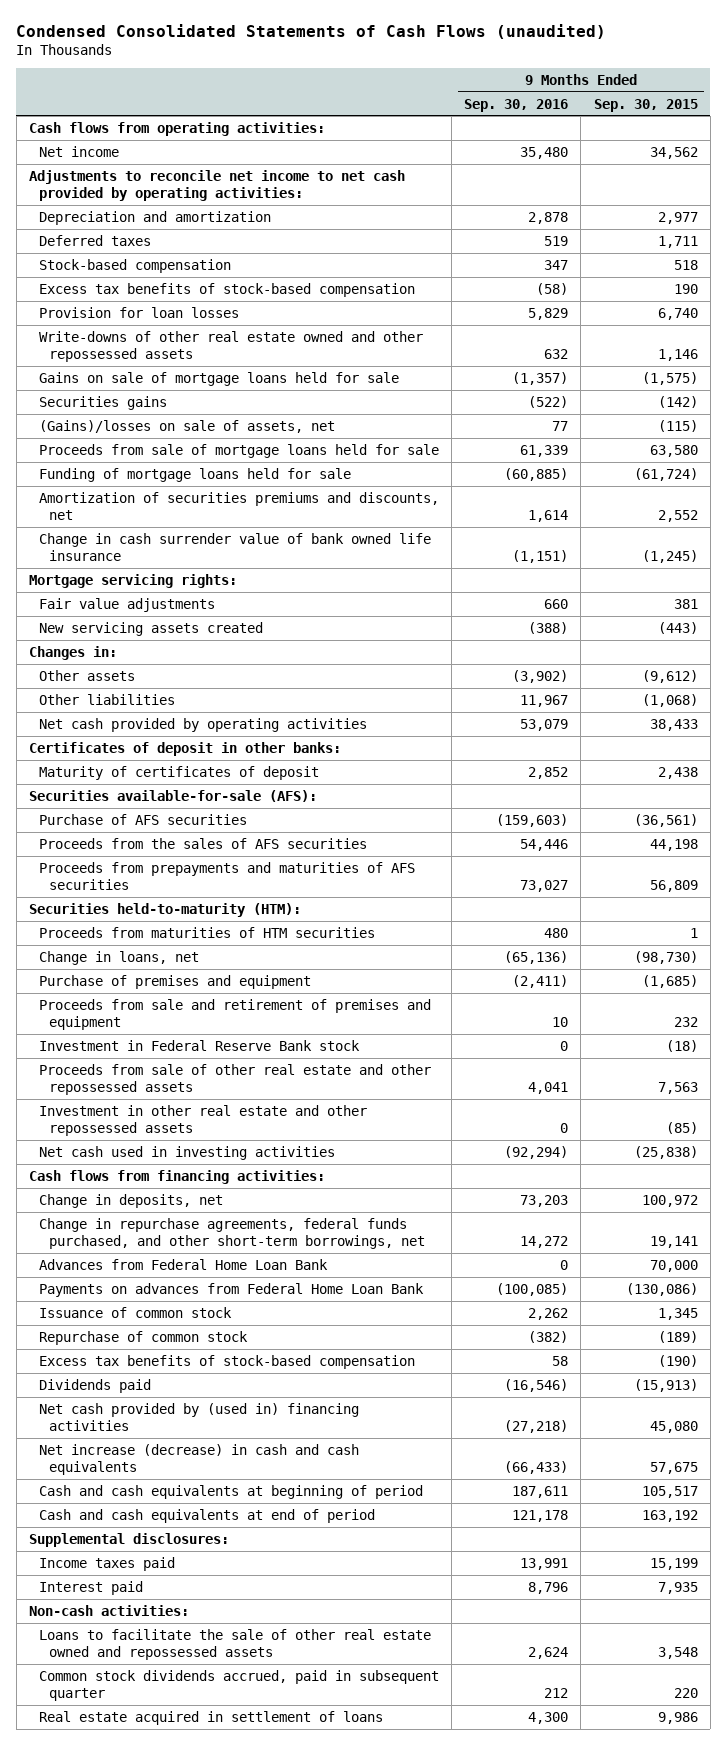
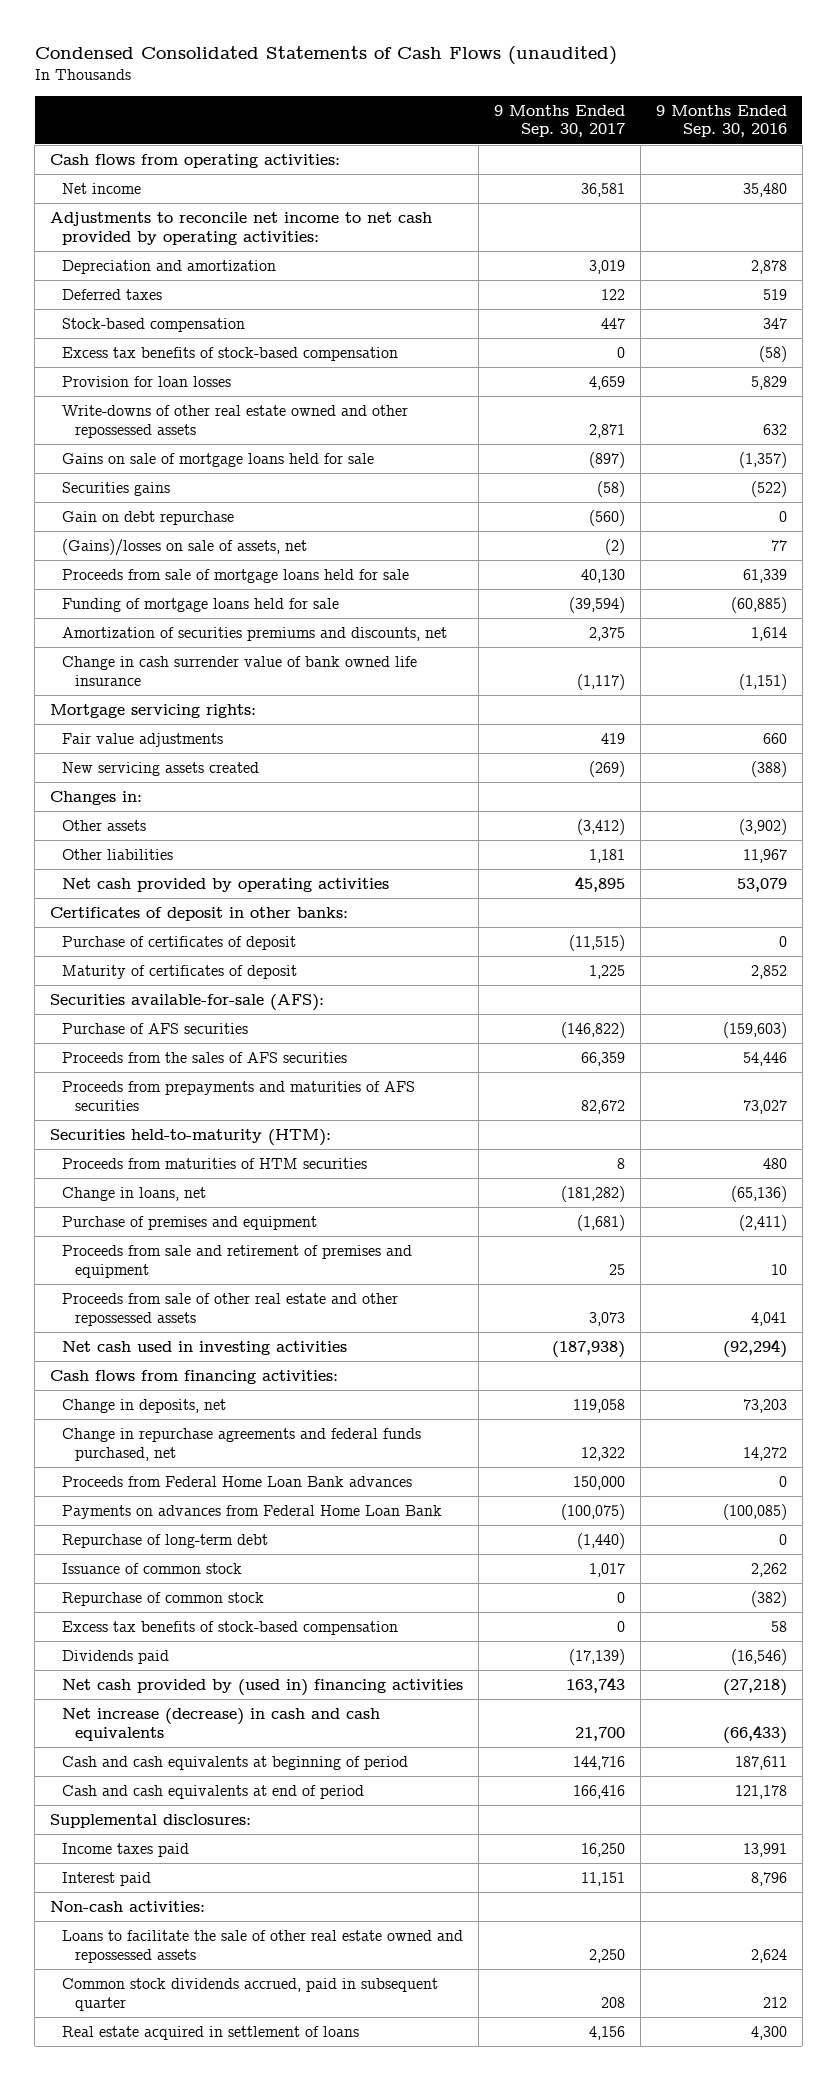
[593,98,698,112] Sep. 30, 2015 -> none
none -> [493,104,625,138] 9 Months Ended Sep. 30, 2017
none -> [62,511,235,526] Gain on debt repurchase
none -> [62,936,297,951] Purchase of certificates of deposit
[38,1039,360,1051] Investment in Federal Reserve Bank stock -> none
[38,1104,367,1136] Investment in other real estate and other repossessed assets -> none
[38,1217,425,1249] Change in repurchase agreements, federal funds purchased, and other short-term borrowings, net -> [62,1428,422,1461] Change in repurchase agreements and federal funds purchased, net
[38,1258,328,1270] Advances from Federal Home Loan Bank -> [62,1476,413,1488] Proceeds from Federal Home Loan Bank advances
none -> [62,1534,269,1549] Repurchase of long-term debt

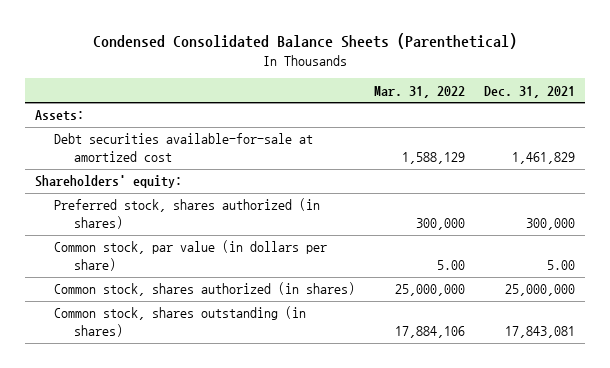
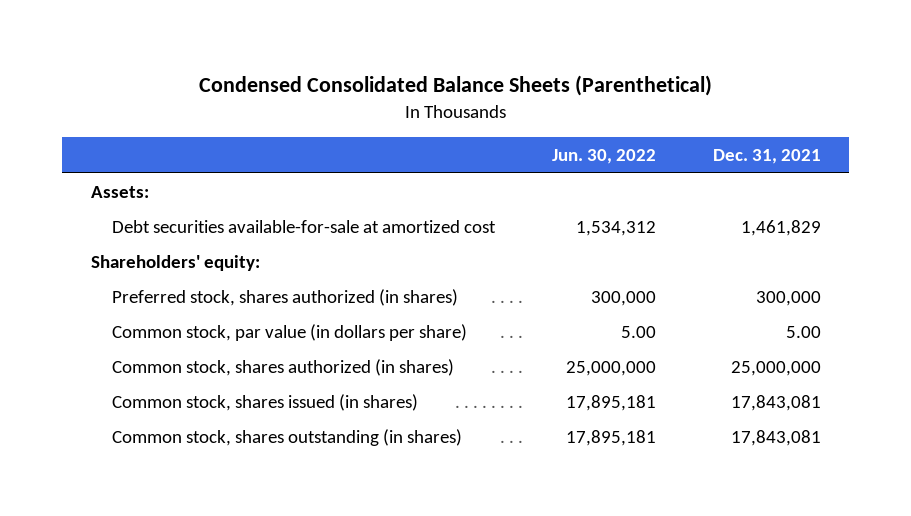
[374,85,466,98] Mar. 31, 2022 -> none
none -> [551,149,656,165] Jun. 30, 2022
none -> [111,393,418,411] Common stock, shares issued (in shares)

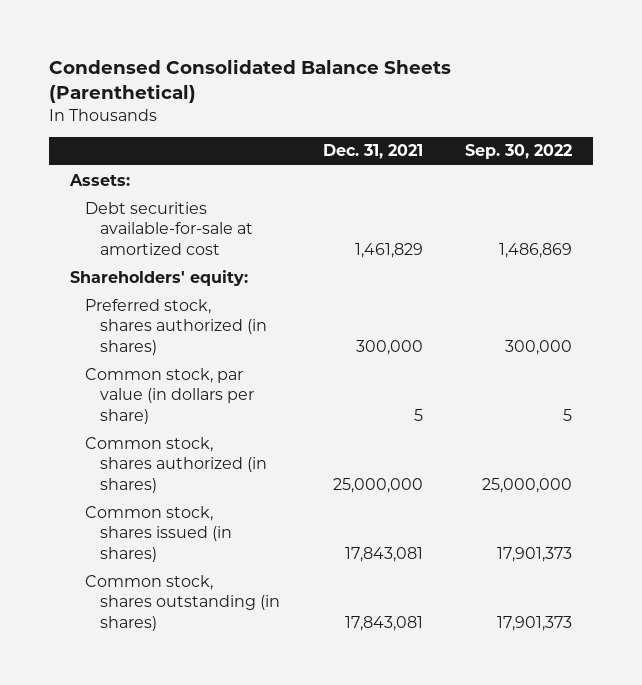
[551,149,656,165] Jun. 30, 2022 -> none
none -> [464,144,572,160] Sep. 30, 2022
[785,325,821,338] 5.00 -> [413,408,423,421] 5

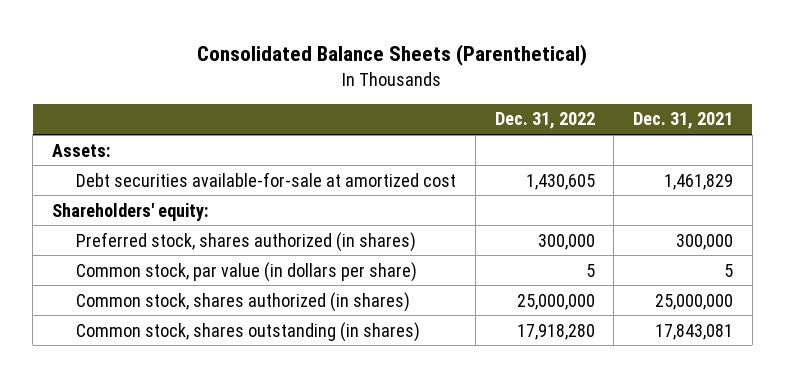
[48,58,451,103] Condensed Consolidated Balance Sheets (Parenthetical) -> [197,43,588,66] Consolidated Balance Sheets (Parenthetical)
[464,144,572,160] Sep. 30, 2022 -> none
none -> [494,112,595,130] Dec. 31, 2022
[85,505,233,562] Common stock, shares issued (in shares) -> none

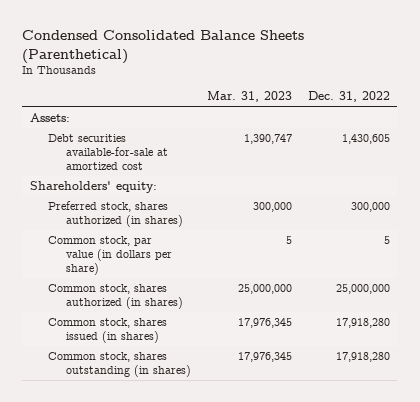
[197,43,588,66] Consolidated Balance Sheets (Parenthetical) -> [22,30,305,64] Condensed Consolidated Balance Sheets (Parenthetical)
[632,112,733,130] Dec. 31, 2021 -> none
none -> [206,91,292,103] Mar. 31, 2023
none -> [48,318,168,344] Common stock, shares issued (in shares)

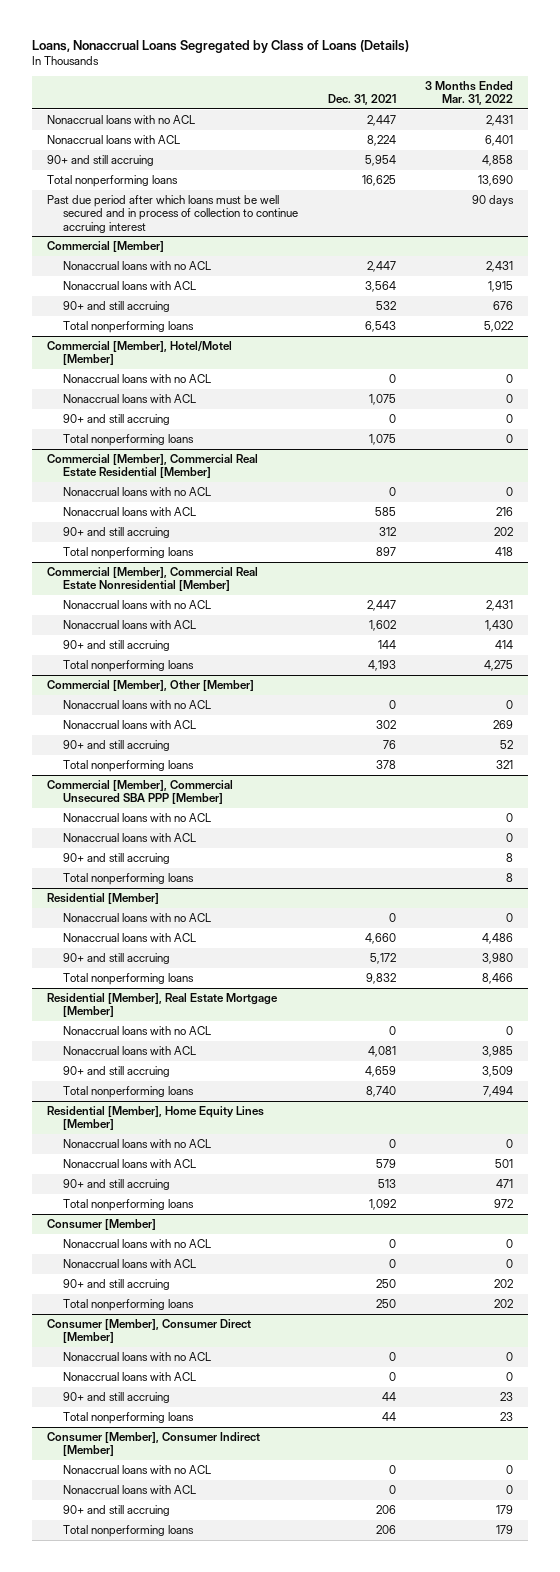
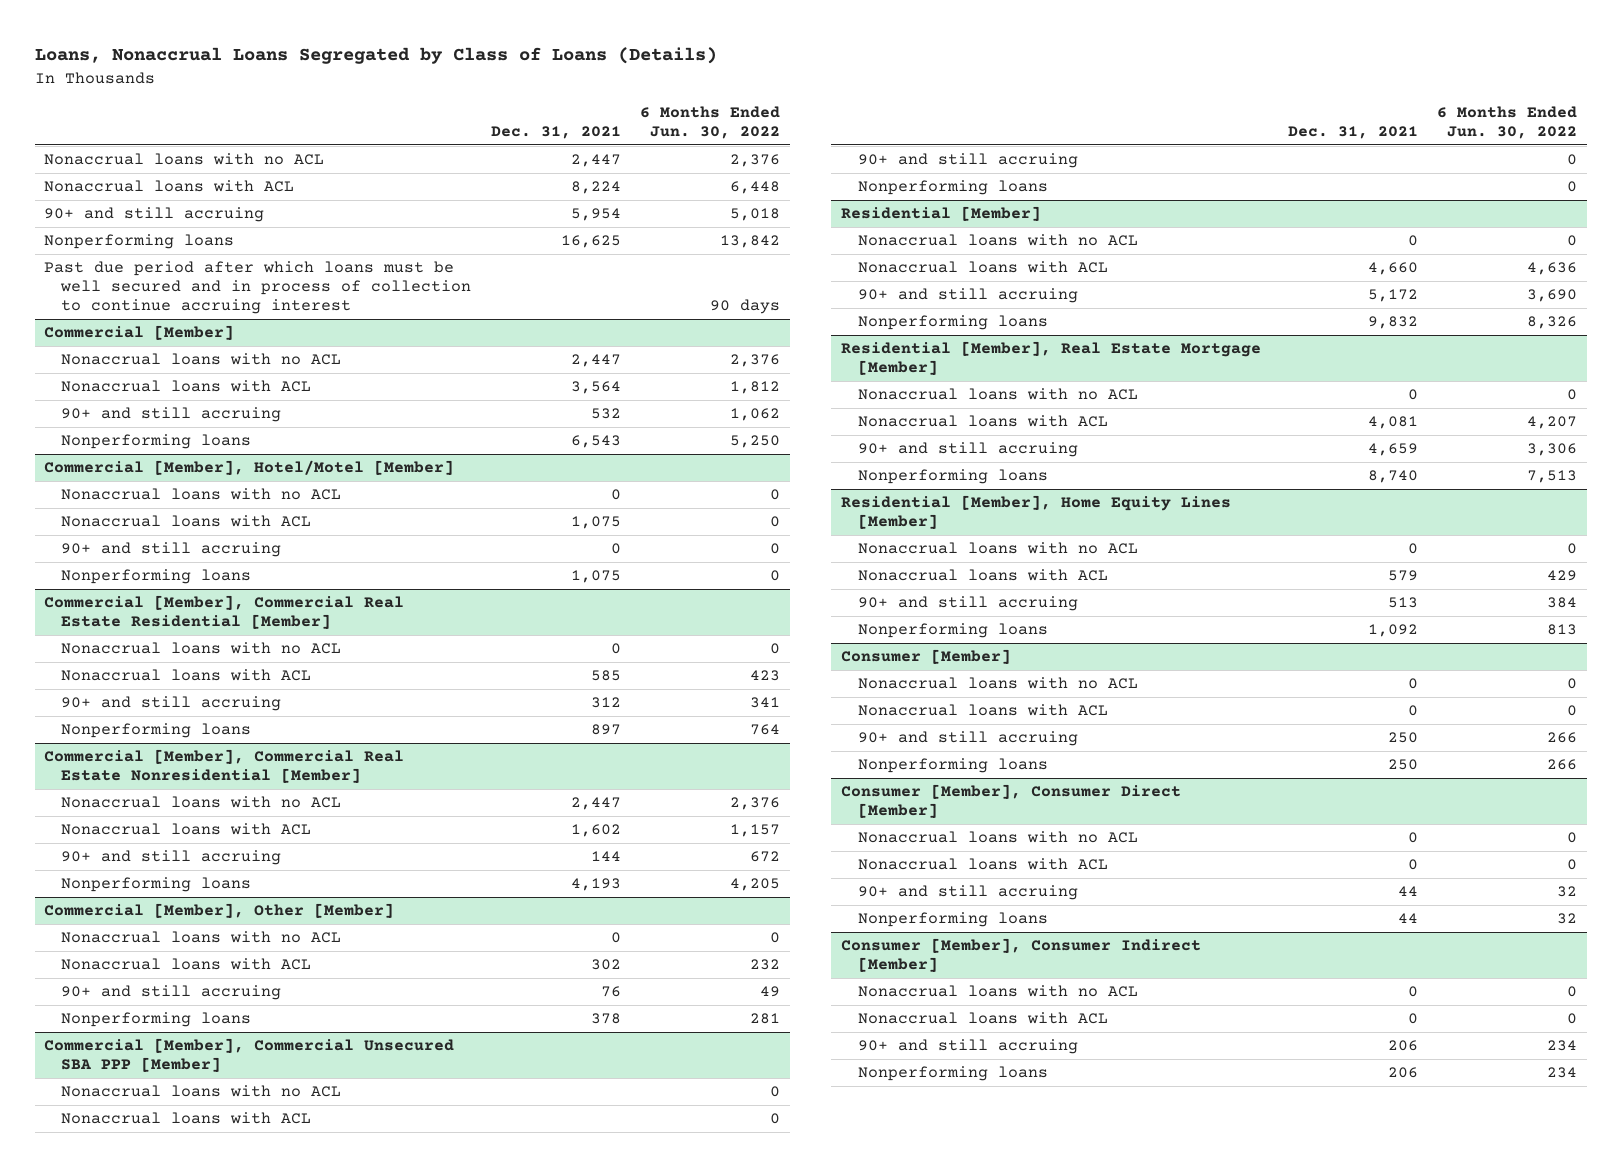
[425,80,514,106] 3 Months Ended Mar. 31, 2022 -> none
none -> [640,106,781,140] 6 Months Ended Jun. 30, 2022
[46,174,178,187] Total nonperforming loans -> [44,234,235,250] Nonperforming loans
[63,320,195,333] Total nonperforming loans -> [61,434,252,450] Nonperforming loans
[63,433,195,446] Total nonperforming loans -> [61,569,252,585] Nonperforming loans
[63,546,195,559] Total nonperforming loans -> [61,723,252,739] Nonperforming loans
[63,659,195,672] Total nonperforming loans -> [61,877,252,893] Nonperforming loans
[63,759,195,772] Total nonperforming loans -> [61,1012,252,1028] Nonperforming loans
[63,872,195,885] Total nonperforming loans -> [858,180,1049,196] Nonperforming loans
[63,972,195,985] Total nonperforming loans -> [858,315,1049,331] Nonperforming loans
[63,1085,195,1098] Total nonperforming loans -> [858,469,1049,485] Nonperforming loans
[63,1198,195,1211] Total nonperforming loans -> [858,623,1049,639] Nonperforming loans
[63,1298,195,1311] Total nonperforming loans -> [858,758,1049,774] Nonperforming loans
[63,1411,195,1424] Total nonperforming loans -> [858,912,1049,928] Nonperforming loans
[63,1524,195,1537] Total nonperforming loans -> [858,1066,1049,1082] Nonperforming loans

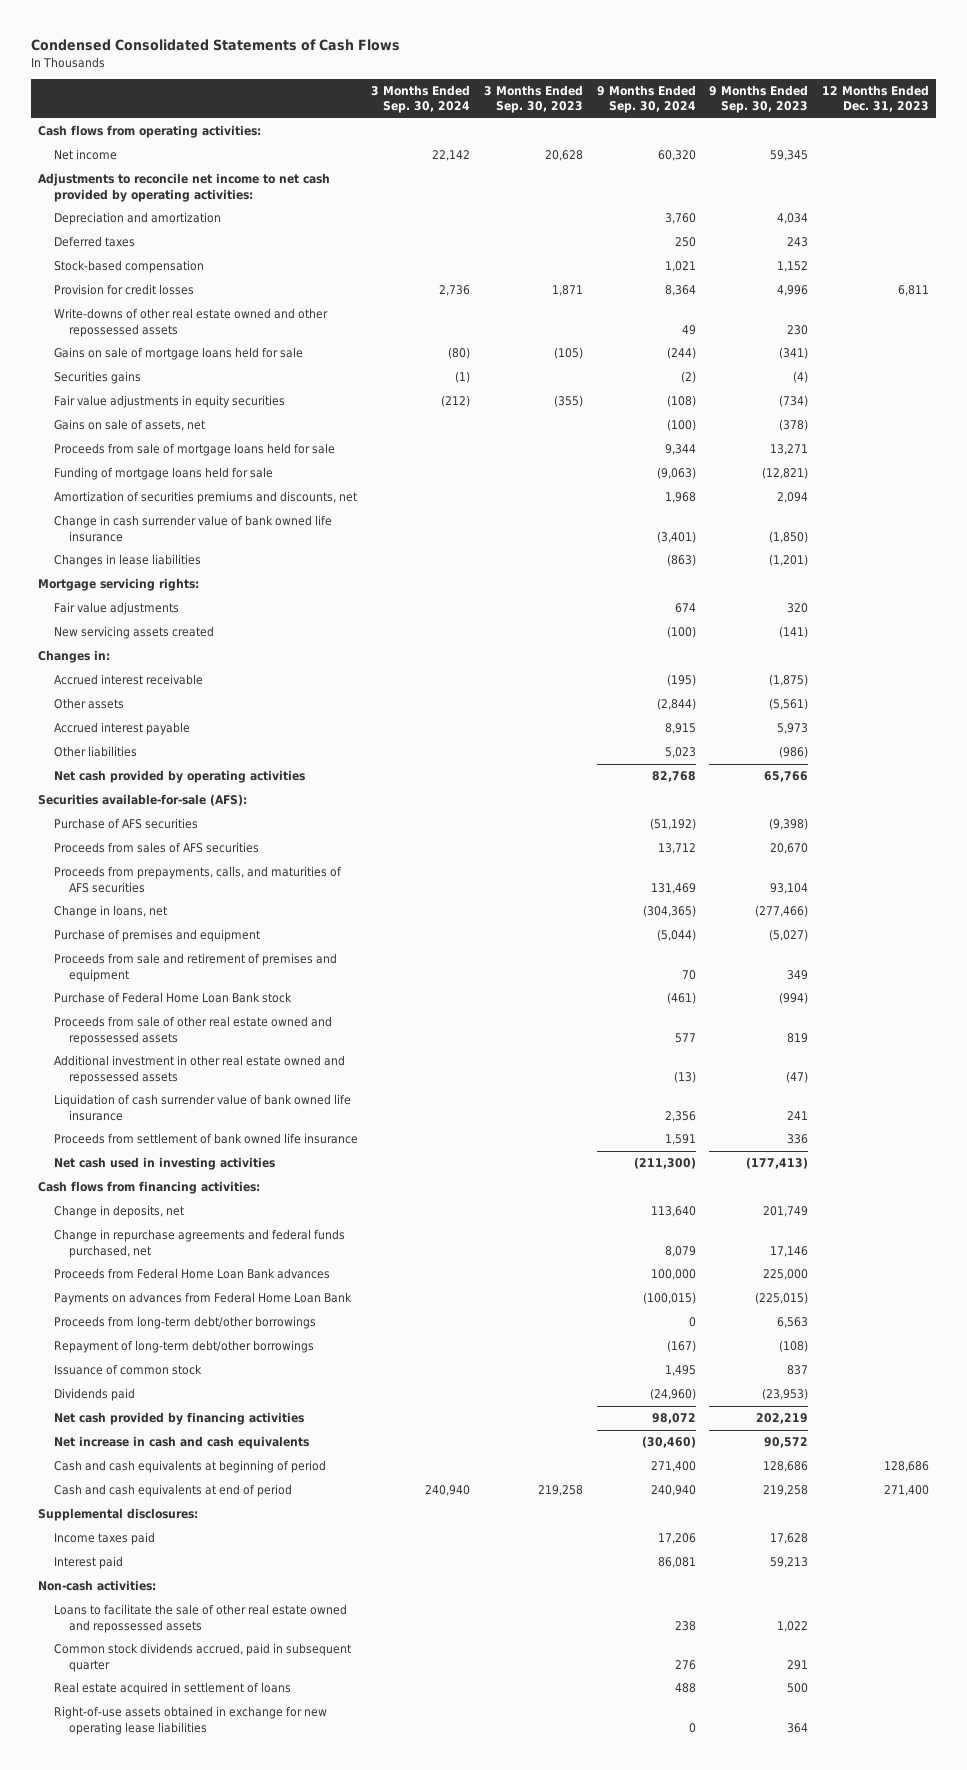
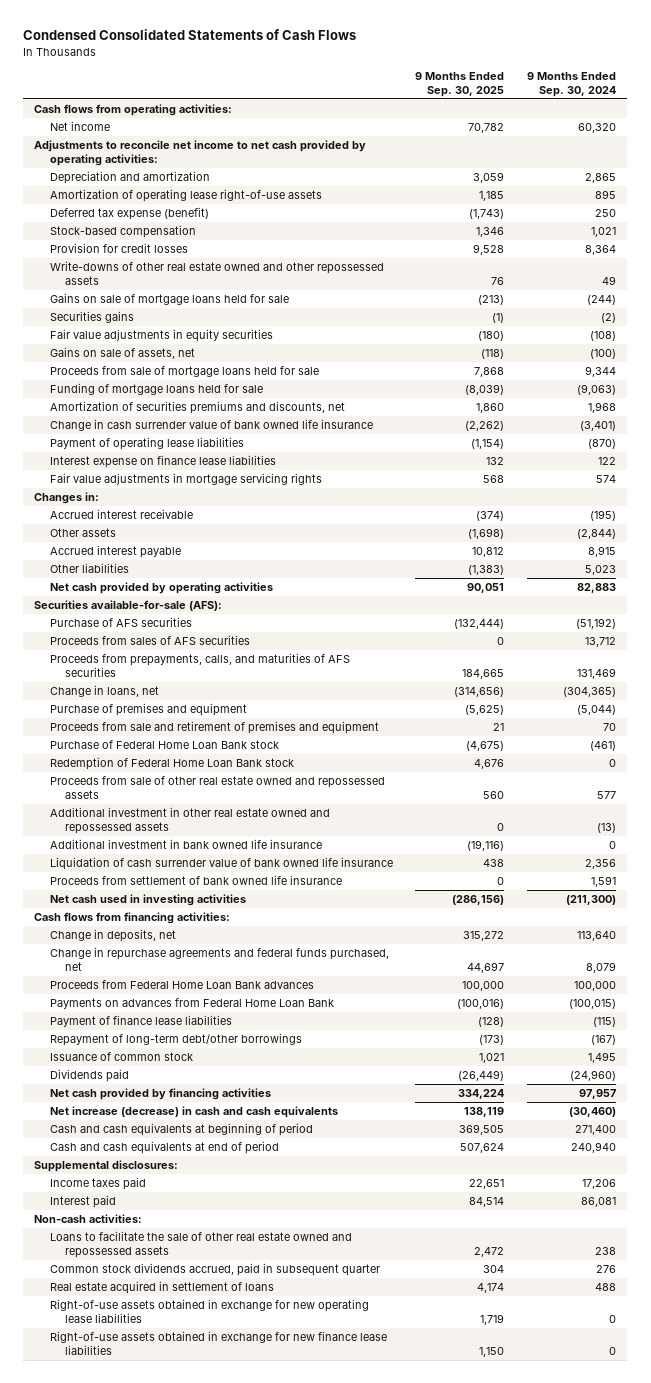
[371,84,471,114] 3 Months Ended Sep. 30, 2024 -> none
[484,84,584,114] 3 Months Ended Sep. 30, 2023 -> none
[709,84,809,114] 9 Months Ended Sep. 30, 2023 -> none
[822,84,930,113] 12 Months Ended Dec. 31, 2023 -> none
none -> [415,71,505,97] 9 Months Ended Sep. 30, 2025
[664,213,696,225] 3,760 -> [585,172,617,183] 2,865
none -> [49,188,322,202] Amortization of operating lease right-of-use assets
[53,236,135,248] Deferred taxes -> [49,206,209,220] Deferred tax expense (benefit)
[53,554,201,568] Changes in lease liabilities -> none
[38,578,200,592] Mortgage servicing rights: -> none
[53,626,214,640] New servicing assets created -> none
none -> [49,436,244,450] Payment of operating lease liabilities
none -> [49,454,276,468] Interest expense on finance lease liabilities
[53,602,179,616] Fair value adjustments -> [49,472,322,485] Fair value adjustments in mortgage servicing rights
[674,603,696,614] 674 -> [596,474,617,483] 574
[651,771,696,783] 82,768 -> [577,582,617,593] 82,883
none -> [49,756,294,770] Redemption of Federal Home Loan Bank stock
none -> [49,838,322,849] Additional investment in bank owned life insurance
[53,1316,316,1330] Proceeds from long-term debt/other borrowings -> none
none -> [49,1014,232,1027] Payment of finance lease liabilities
[651,1413,696,1425] 98,072 -> [579,1088,617,1099] 97,957
[53,1436,309,1450] Net increase in cash and cash equivalents -> [49,1105,338,1118] Net increase (decrease) in cash and cash equivalents
none -> [49,1330,387,1356] Right-of-use assets obtained in exchange for new finance lease liabilities

